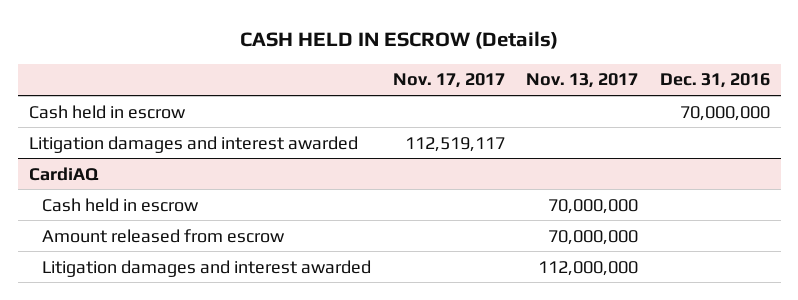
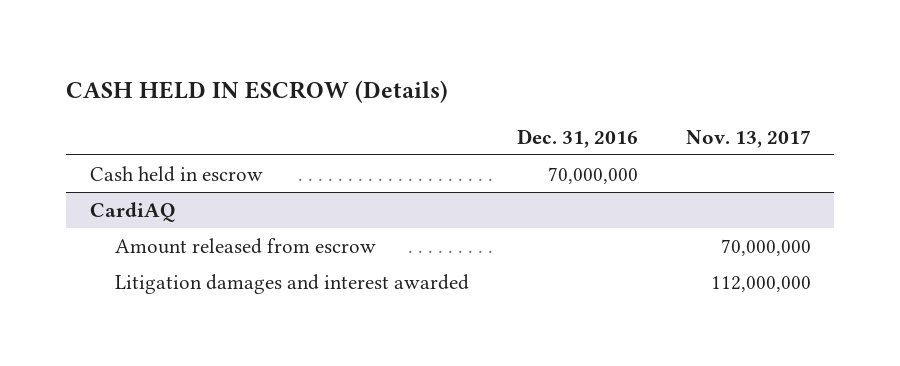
[392,73,505,89] Nov. 17, 2017 -> none
[28,135,358,153] Litigation damages and interest awarded -> none
[42,197,200,212] Cash held in escrow -> none

